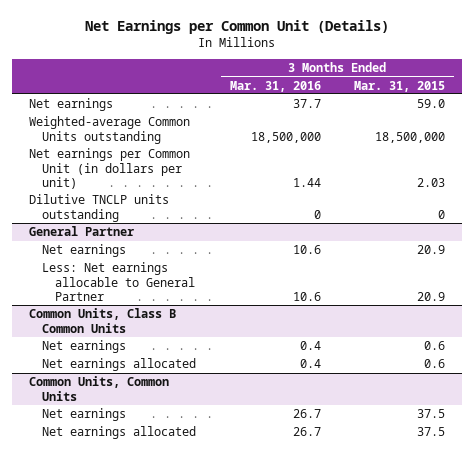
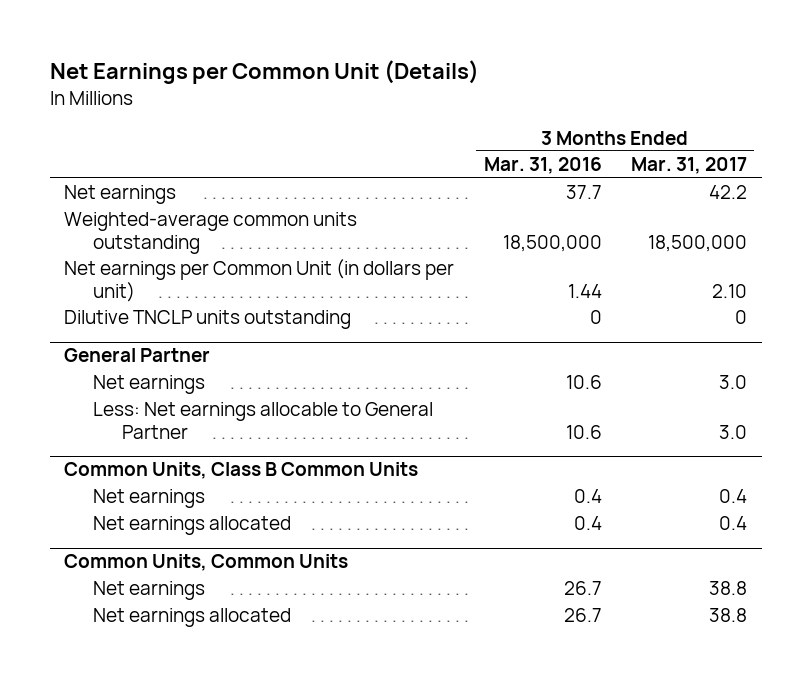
[354,80,446,92] Mar. 31, 2015 -> none
none -> [631,157,748,175] Mar. 31, 2017
[28,116,190,144] Weighted-average Common Units outstanding -> [64,212,358,254] Weighted-average common units outstanding

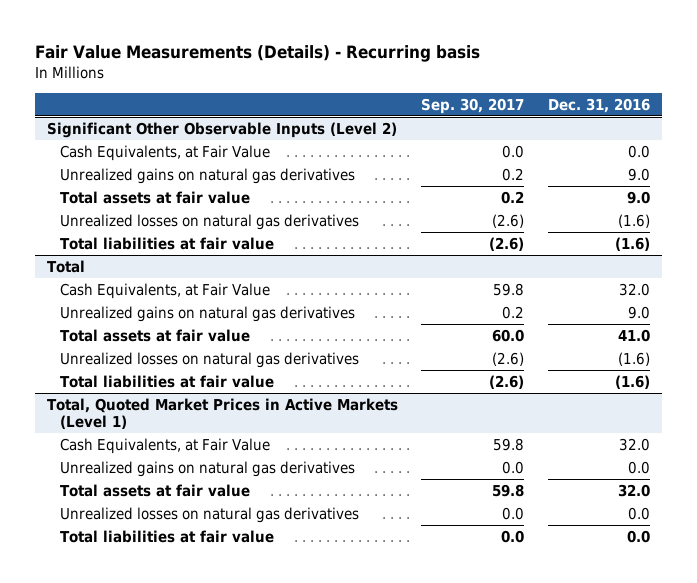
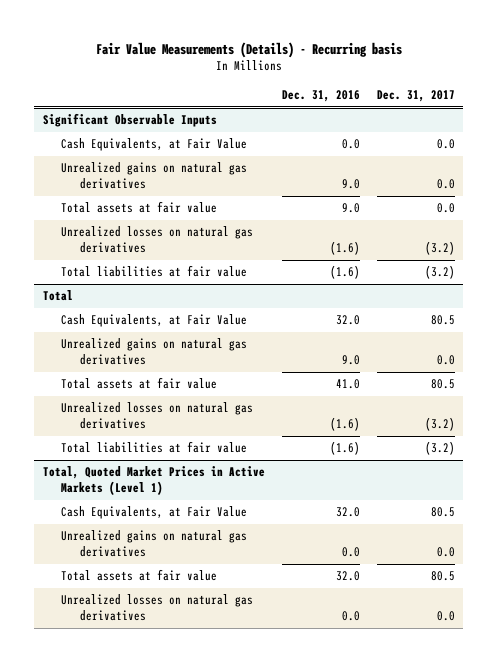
[421,97,525,114] Sep. 30, 2017 -> none
none -> [376,89,455,102] Dec. 31, 2017
[47,121,398,138] Significant Other Observable Inputs (Level 2) -> [42,113,217,128] Significant Observable Inputs
[60,529,275,543] Total liabilities at fair value -> none

